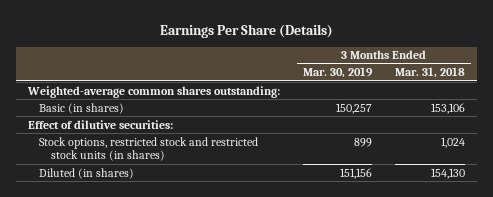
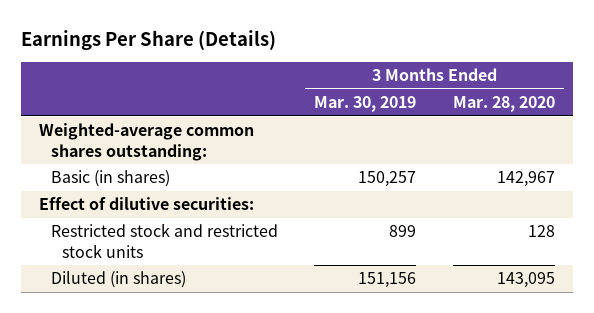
[395,67,466,79] Mar. 31, 2018 -> none
none -> [452,96,555,113] Mar. 28, 2020
[39,136,259,162] Stock options, restricted stock and restricted stock units (in shares) -> [50,223,278,258] Restricted stock and restricted stock units

